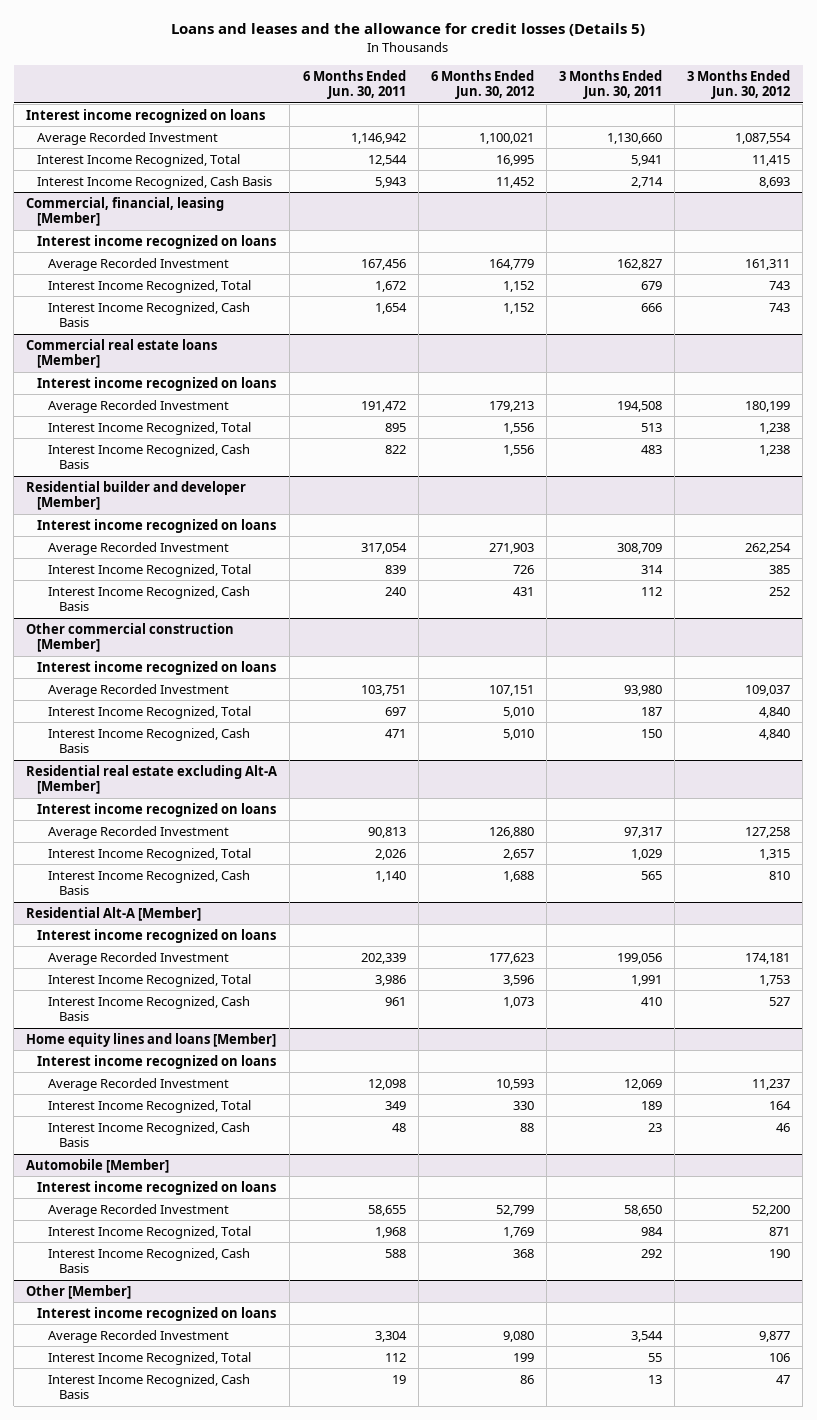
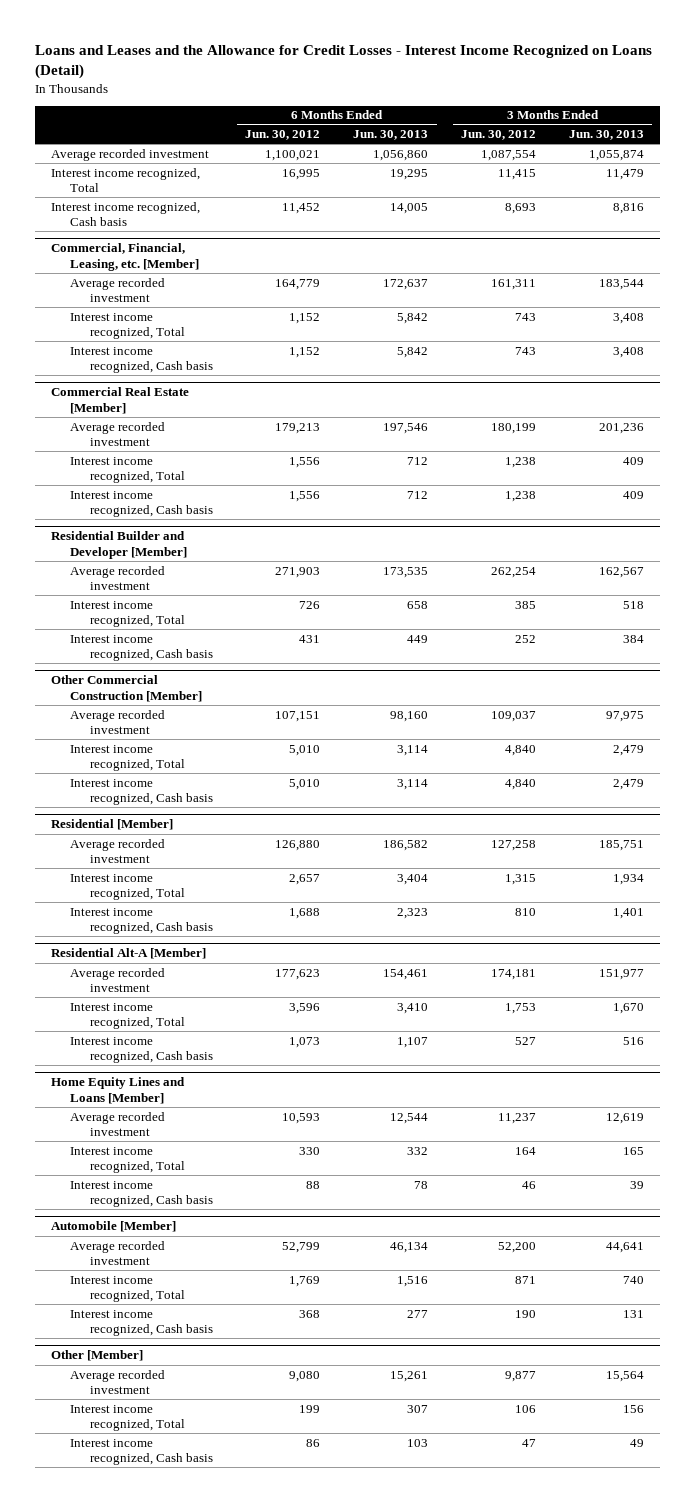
[171,23,646,37] Loans and leases and the allowance for credit losses (Details 5) -> [34,44,652,79] Loans and Leases and the Allowance for Credit Losses - Interest Income Recognized on Loans (Detail)
[302,69,406,100] 6 Months Ended Jun. 30, 2011 -> none
[559,69,663,100] 3 Months Ended Jun. 30, 2011 -> none
none -> [353,130,429,141] Jun. 30, 2013
none -> [569,130,645,141] Jun. 30, 2013
[26,108,266,123] Interest income recognized on loans -> none
[37,234,277,249] Interest income recognized on loans -> none
[37,376,277,391] Interest income recognized on loans -> none
[37,518,277,533] Interest income recognized on loans -> none
[37,660,277,675] Interest income recognized on loans -> none
[26,764,278,795] Residential real estate excluding Alt-A [Member] -> none
[37,802,277,817] Interest income recognized on loans -> none
[37,131,219,145] Average Recorded Investment -> [50,148,209,161] Average recorded investment
[37,153,241,167] Interest Income Recognized, Total -> [50,167,200,193] Interest income recognized, Total
[37,175,273,189] Interest Income Recognized, Cash Basis -> [50,201,200,227] Interest income recognized, Cash basis
[26,196,225,227] Commercial, financial, leasing [Member] -> [50,243,200,271] Commercial, Financial, Leasing, etc. [Member]
[48,257,230,271] Average Recorded Investment -> [70,277,166,303] Average recorded investment
[48,279,252,293] Interest Income Recognized, Total -> [70,312,185,340] Interest income recognized, Total
[48,301,251,328] Interest Income Recognized, Cash Basis -> [70,346,213,374] Interest income recognized, Cash basis
[26,338,218,369] Commercial real estate loans [Member] -> [50,387,189,414] Commercial Real Estate [Member]
[48,399,230,413] Average Recorded Investment -> [70,421,166,447] Average recorded investment
[48,421,252,435] Interest Income Recognized, Total -> [70,456,185,484] Interest income recognized, Total
[48,443,251,470] Interest Income Recognized, Cash Basis -> [70,490,213,518] Interest income recognized, Cash basis
[26,480,247,511] Residential builder and developer [Member] -> [50,531,188,559] Residential Builder and Developer [Member]
[48,541,230,555] Average Recorded Investment -> [70,565,166,591] Average recorded investment
[48,563,252,577] Interest Income Recognized, Total -> [70,600,185,628] Interest income recognized, Total
[48,585,251,612] Interest Income Recognized, Cash Basis -> [70,634,213,662] Interest income recognized, Cash basis
[26,622,235,653] Other commercial construction [Member] -> [50,675,203,702] Other Commercial Construction [Member]
[48,683,230,697] Average Recorded Investment -> [70,709,166,735] Average recorded investment
[48,705,252,719] Interest Income Recognized, Total -> [70,744,185,772] Interest income recognized, Total
[48,727,251,754] Interest Income Recognized, Cash Basis -> [70,778,213,806] Interest income recognized, Cash basis
none -> [50,819,173,831] Residential [Member]
[48,825,230,839] Average Recorded Investment -> [70,838,166,864] Average recorded investment
[48,847,252,861] Interest Income Recognized, Total -> [70,873,185,901] Interest income recognized, Total
[48,869,251,896] Interest Income Recognized, Cash Basis -> [70,907,213,935] Interest income recognized, Cash basis
[37,928,277,943] Interest income recognized on loans -> none
[37,1054,277,1069] Interest income recognized on loans -> none
[48,951,230,965] Average Recorded Investment -> [70,967,166,993] Average recorded investment
[48,973,252,987] Interest Income Recognized, Total -> [70,1002,185,1030] Interest income recognized, Total
[48,995,251,1022] Interest Income Recognized, Cash Basis -> [70,1036,213,1064] Interest income recognized, Cash basis
[26,1032,277,1047] Home equity lines and loans [Member] -> [50,1077,185,1104] Home Equity Lines and Loans [Member]
[48,1077,230,1091] Average Recorded Investment -> [70,1111,166,1137] Average recorded investment
[48,1099,252,1113] Interest Income Recognized, Total -> [70,1146,185,1174] Interest income recognized, Total
[48,1121,251,1148] Interest Income Recognized, Cash Basis -> [70,1180,213,1208] Interest income recognized, Cash basis
[37,1180,277,1195] Interest income recognized on loans -> none
[48,1203,230,1217] Average Recorded Investment -> [70,1240,166,1266] Average recorded investment
[48,1225,252,1239] Interest Income Recognized, Total -> [70,1275,185,1303] Interest income recognized, Total
[48,1247,251,1274] Interest Income Recognized, Cash Basis -> [70,1309,213,1337] Interest income recognized, Cash basis
[37,1306,277,1321] Interest income recognized on loans -> none
[48,1329,230,1343] Average Recorded Investment -> [70,1369,166,1395] Average recorded investment
[48,1351,252,1365] Interest Income Recognized, Total -> [70,1404,185,1432] Interest income recognized, Total
[48,1373,251,1400] Interest Income Recognized, Cash Basis -> [70,1438,213,1466] Interest income recognized, Cash basis

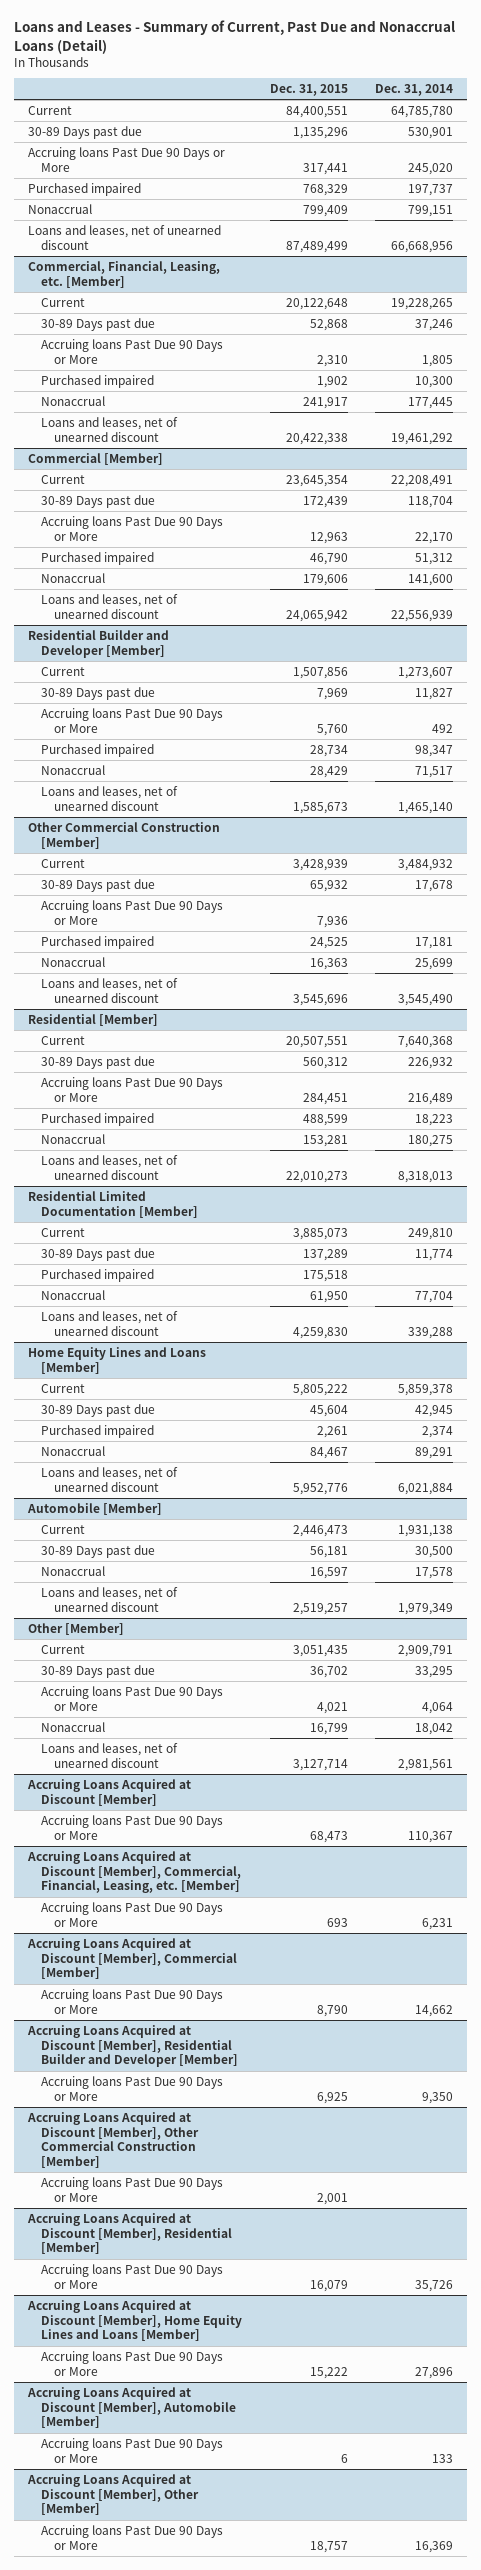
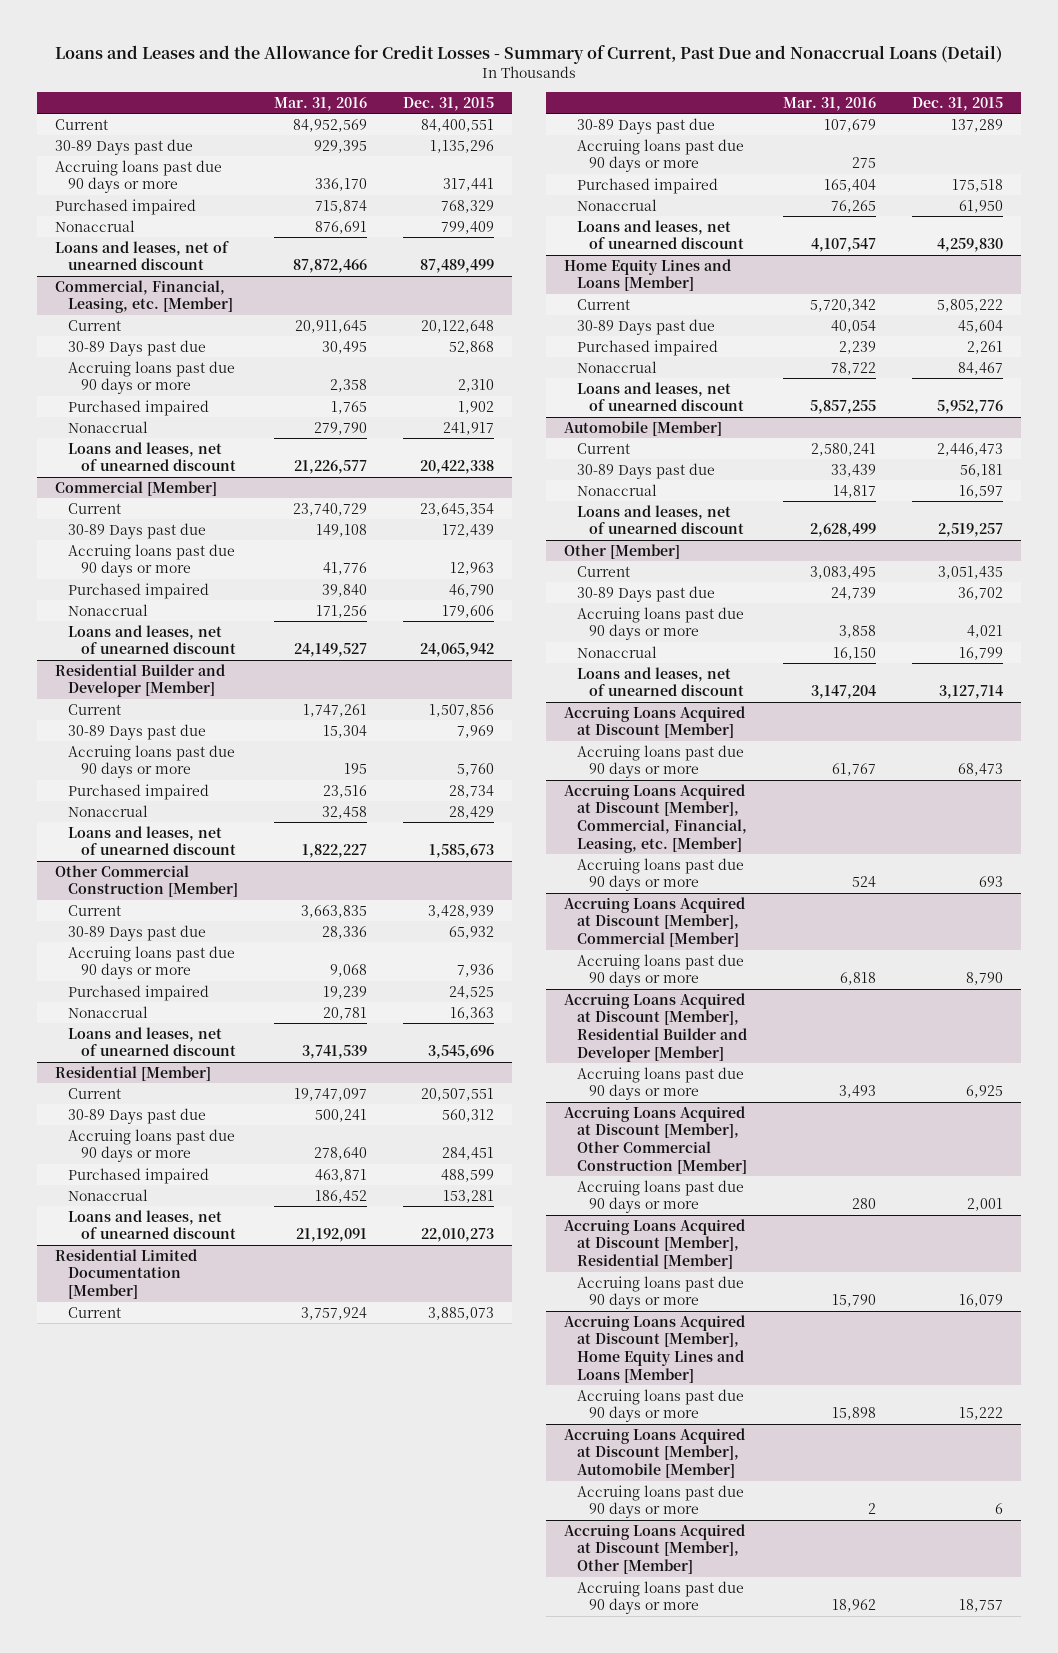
[14,20,456,54] Loans and Leases - Summary of Current, Past Due and Nonaccrual Loans (Detail) -> [55,45,1003,65] Loans and Leases and the Allowance for Credit Losses - Summary of Current, Past Due and Nonaccrual Loans (Detail)
[375,84,454,97] Dec. 31, 2014 -> none
none -> [273,96,367,111] Mar. 31, 2016
[27,146,225,172] Accruing loans Past Due 90 Days or More -> [55,159,223,194] Accruing loans past due 90 days or more
[40,338,223,364] Accruing loans Past Due 90 Days or More -> [67,360,235,395] Accruing loans past due 90 days or more
[40,515,223,541] Accruing loans Past Due 90 Days or More -> [67,543,235,578] Accruing loans past due 90 days or more
[40,707,223,733] Accruing loans Past Due 90 Days or More -> [67,744,235,779] Accruing loans past due 90 days or more
[40,899,223,925] Accruing loans Past Due 90 Days or More -> [67,945,235,980] Accruing loans past due 90 days or more
[40,1076,223,1102] Accruing loans Past Due 90 Days or More -> [67,1128,235,1163] Accruing loans past due 90 days or more
none -> [576,138,744,173] Accruing loans past due 90 days or more
[40,1685,223,1711] Accruing loans Past Due 90 Days or More -> [576,606,744,641] Accruing loans past due 90 days or more
[40,1814,223,1840] Accruing loans Past Due 90 Days or More -> [576,744,744,779] Accruing loans past due 90 days or more
[40,1901,223,1927] Accruing loans Past Due 90 Days or More -> [576,857,744,892] Accruing loans past due 90 days or more
[40,1988,223,2014] Accruing loans Past Due 90 Days or More -> [576,953,744,988] Accruing loans past due 90 days or more
[40,2075,223,2101] Accruing loans Past Due 90 Days or More -> [576,1066,744,1101] Accruing loans past due 90 days or more
[40,2176,223,2202] Accruing loans Past Due 90 Days or More -> [576,1179,744,1214] Accruing loans past due 90 days or more
[40,2263,223,2289] Accruing loans Past Due 90 Days or More -> [576,1275,744,1310] Accruing loans past due 90 days or more
[40,2350,223,2376] Accruing loans Past Due 90 Days or More -> [576,1388,744,1423] Accruing loans past due 90 days or more
[40,2437,223,2463] Accruing loans Past Due 90 Days or More -> [576,1484,744,1519] Accruing loans past due 90 days or more
[40,2524,223,2550] Accruing loans Past Due 90 Days or More -> [576,1580,744,1615] Accruing loans past due 90 days or more

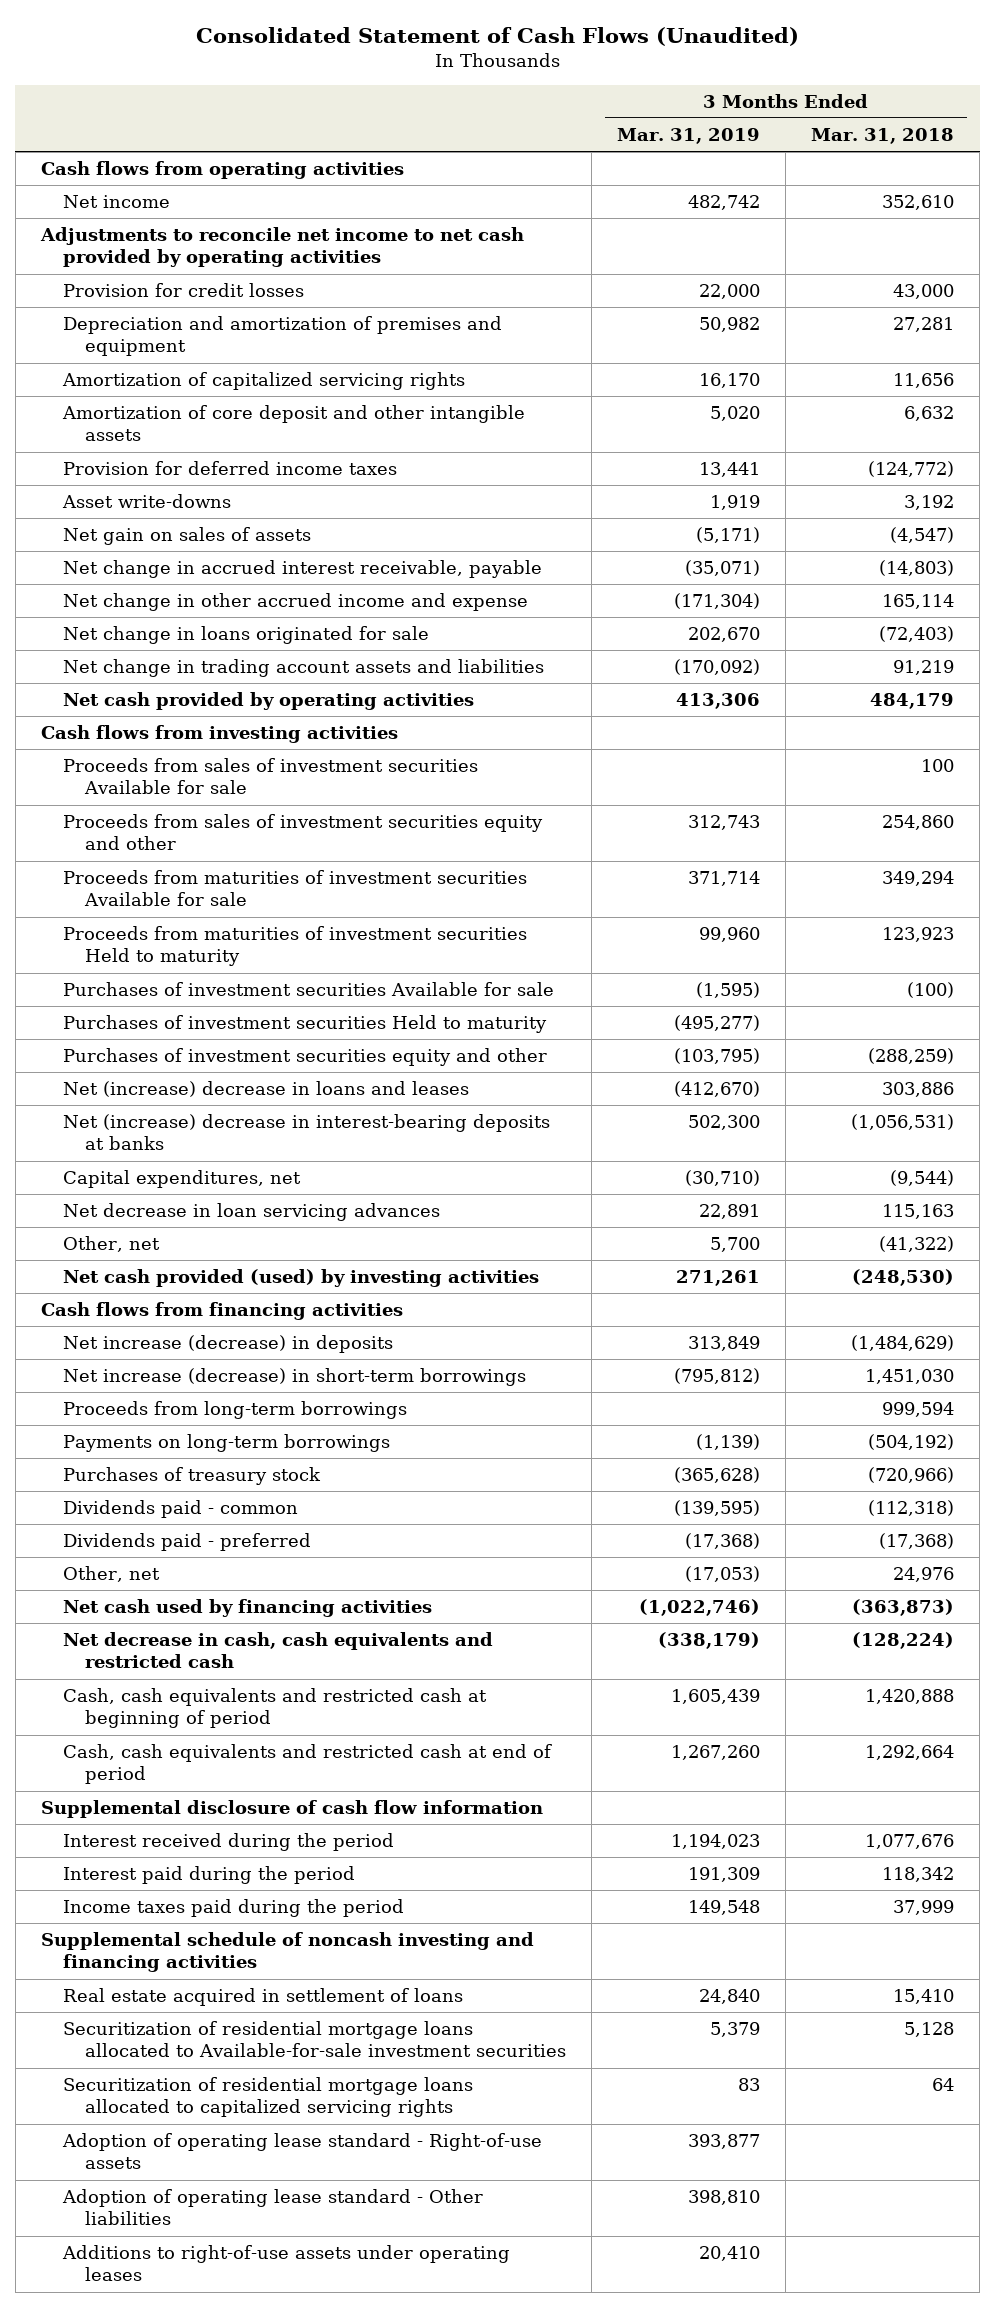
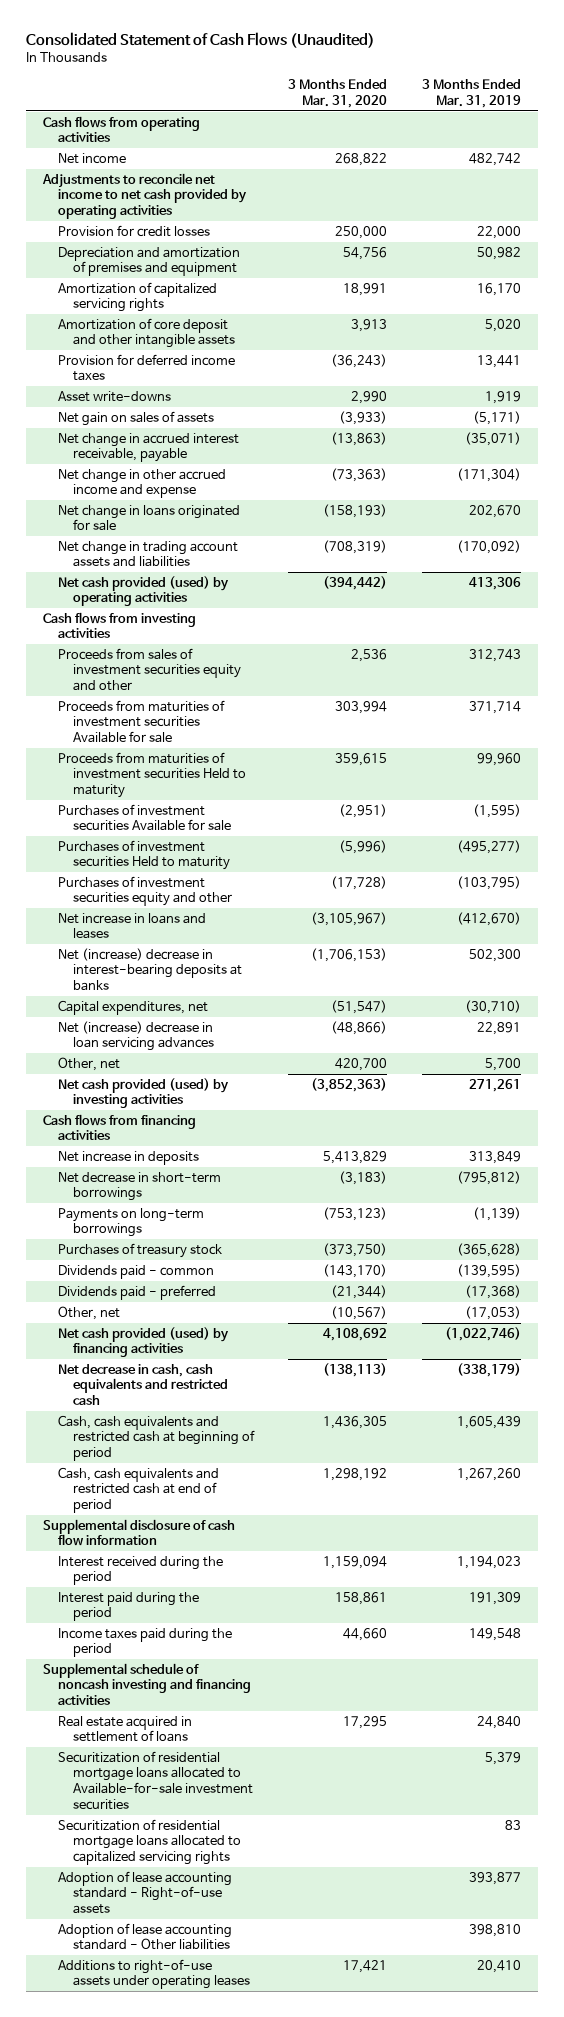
[811,128,955,145] Mar. 31, 2018 -> none
none -> [288,79,388,108] 3 Months Ended Mar. 31, 2020
[63,692,475,711] Net cash provided by operating activities -> [58,575,230,607] Net cash provided (used) by operating activities
[63,758,479,795] Proceeds from sales of investment securities Available for sale -> none
[63,1081,470,1098] Net (increase) decrease in loans and leases -> [58,912,207,940] Net increase in loans and leases
[63,1203,441,1222] Net decrease in loan servicing advances -> [58,1020,214,1052] Net (increase) decrease in loan servicing advances
[63,1401,408,1420] Proceeds from long-term borrowings -> none
[63,1335,394,1354] Net increase (decrease) in deposits -> [58,1150,200,1165] Net increase in deposits
[63,1368,527,1387] Net increase (decrease) in short-term borrowings -> [58,1171,222,1202] Net decrease in short-term borrowings
[63,1599,433,1618] Net cash used by financing activities -> [58,1326,230,1358] Net cash provided (used) by financing activities
[62,2133,543,2170] Adoption of operating lease standard - Right-of-use assets -> [58,1870,233,1915] Adoption of lease accounting standard - Right-of-use assets
[62,2189,484,2226] Adoption of operating lease standard - Other liabilities -> [58,1922,233,1951] Adoption of lease accounting standard - Other liabilities

